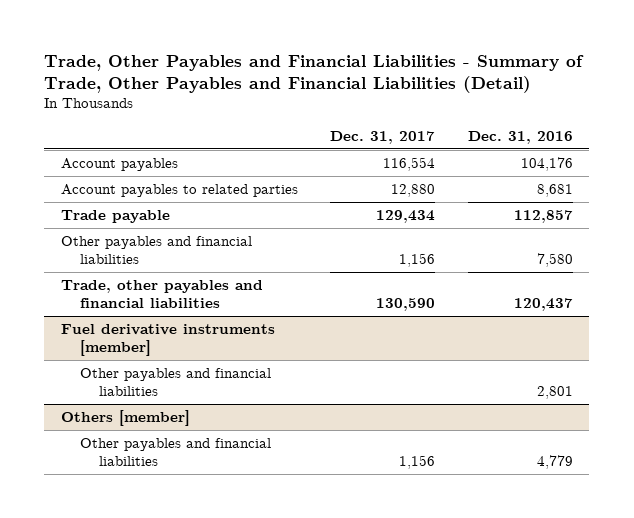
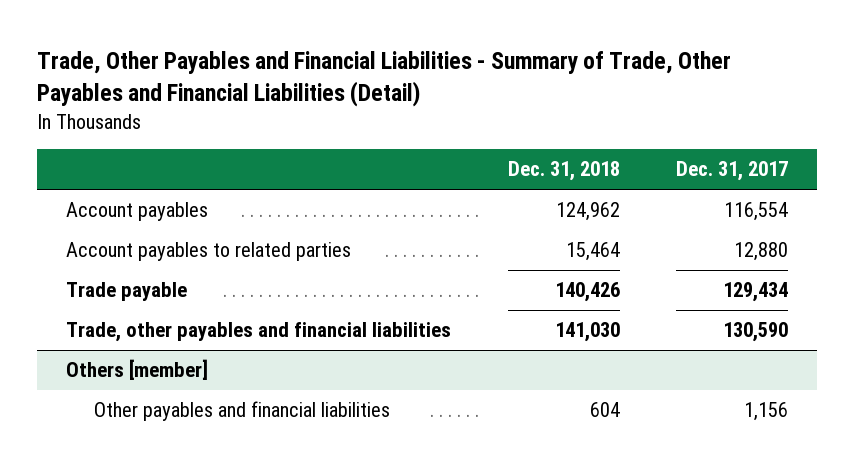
[467,130,573,144] Dec. 31, 2016 -> none
none -> [507,161,620,182] Dec. 31, 2018
[60,235,252,264] Other payables and financial liabilities -> none
[60,323,275,356] Fuel derivative instruments [member] -> none
[79,367,271,396] Other payables and financial liabilities -> none

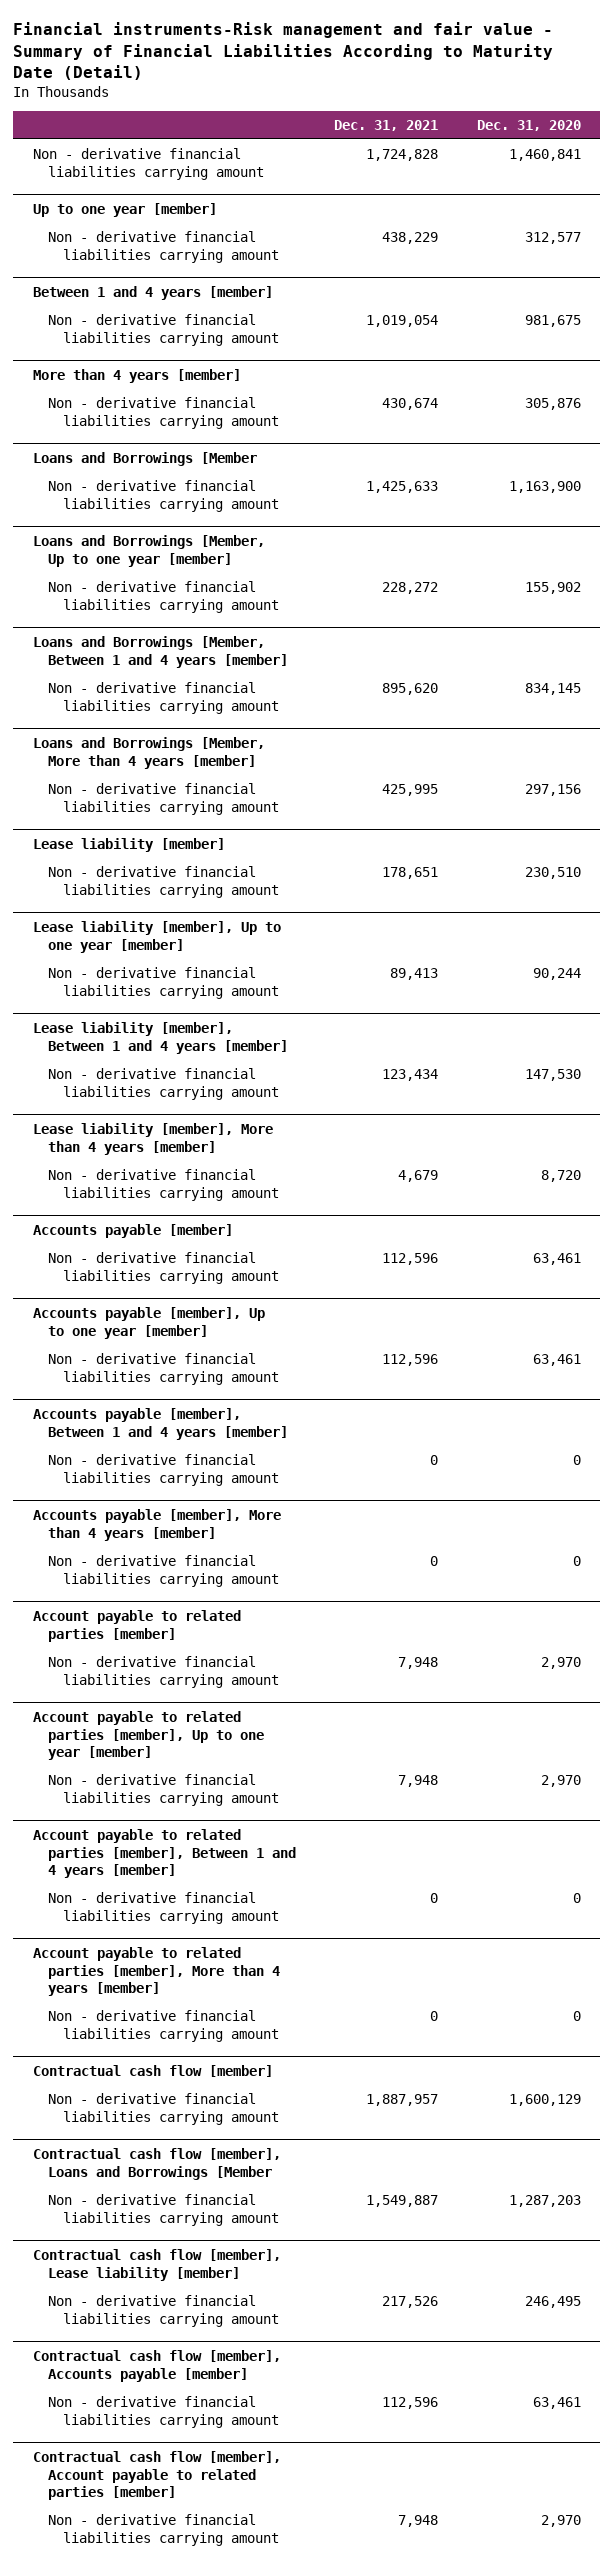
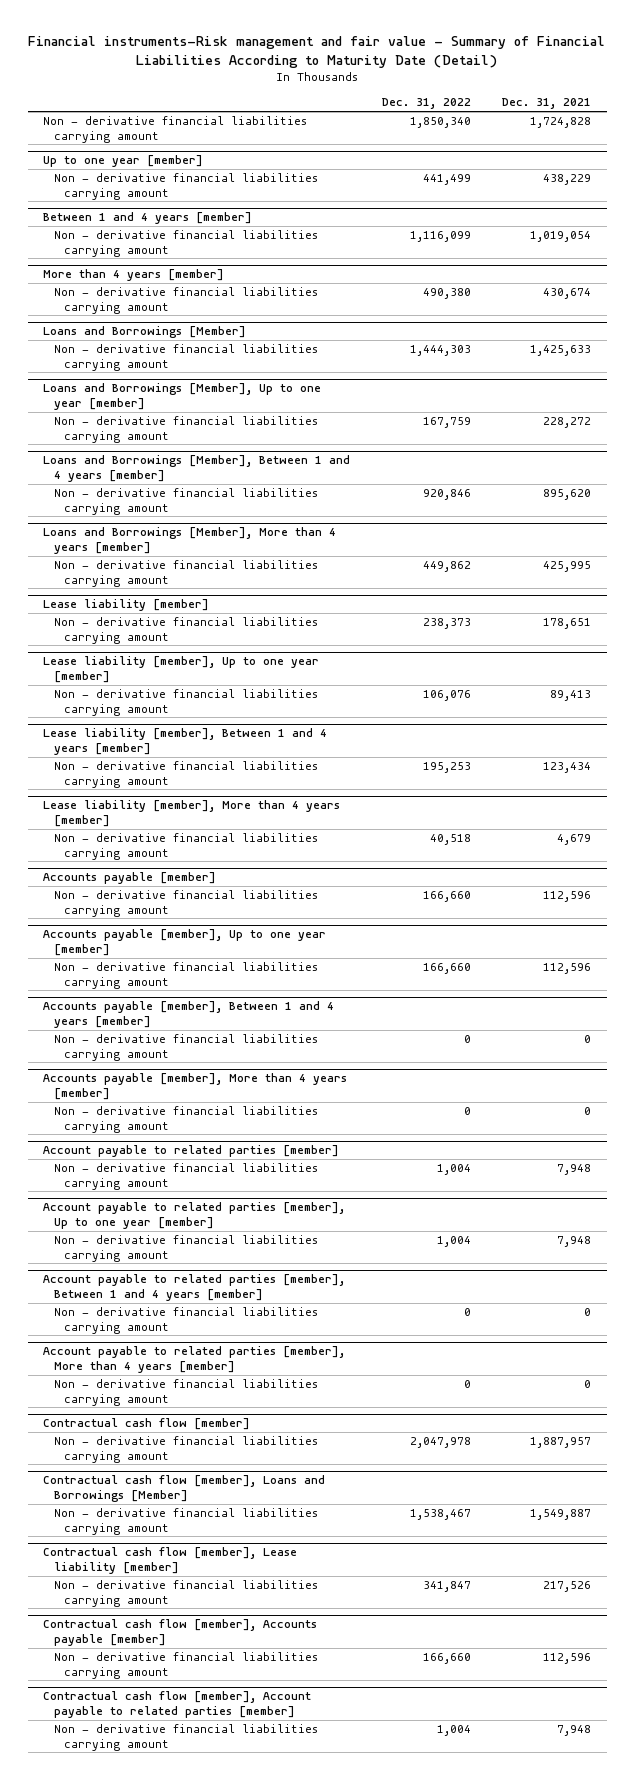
[476,119,581,131] Dec. 31, 2020 -> none
none -> [381,98,471,110] Dec. 31, 2022
[32,451,257,466] Loans and Borrowings [Member -> [43,326,247,339] Loans and Borrowings [Member]
[32,534,265,567] Loans and Borrowings [Member, Up to one year [member] -> [43,383,322,411] Loans and Borrowings [Member], Up to one year [member]
[32,635,288,668] Loans and Borrowings [Member, Between 1 and 4 years [member] -> [43,455,351,483] Loans and Borrowings [Member], Between 1 and 4 years [member]
[32,736,265,769] Loans and Borrowings [Member, More than 4 years [member] -> [43,527,337,555] Loans and Borrowings [Member], More than 4 years [member]
[32,2147,281,2180] Contractual cash flow [member], Loans and Borrowings [Member -> [43,1475,326,1503] Contractual cash flow [member], Loans and Borrowings [Member]

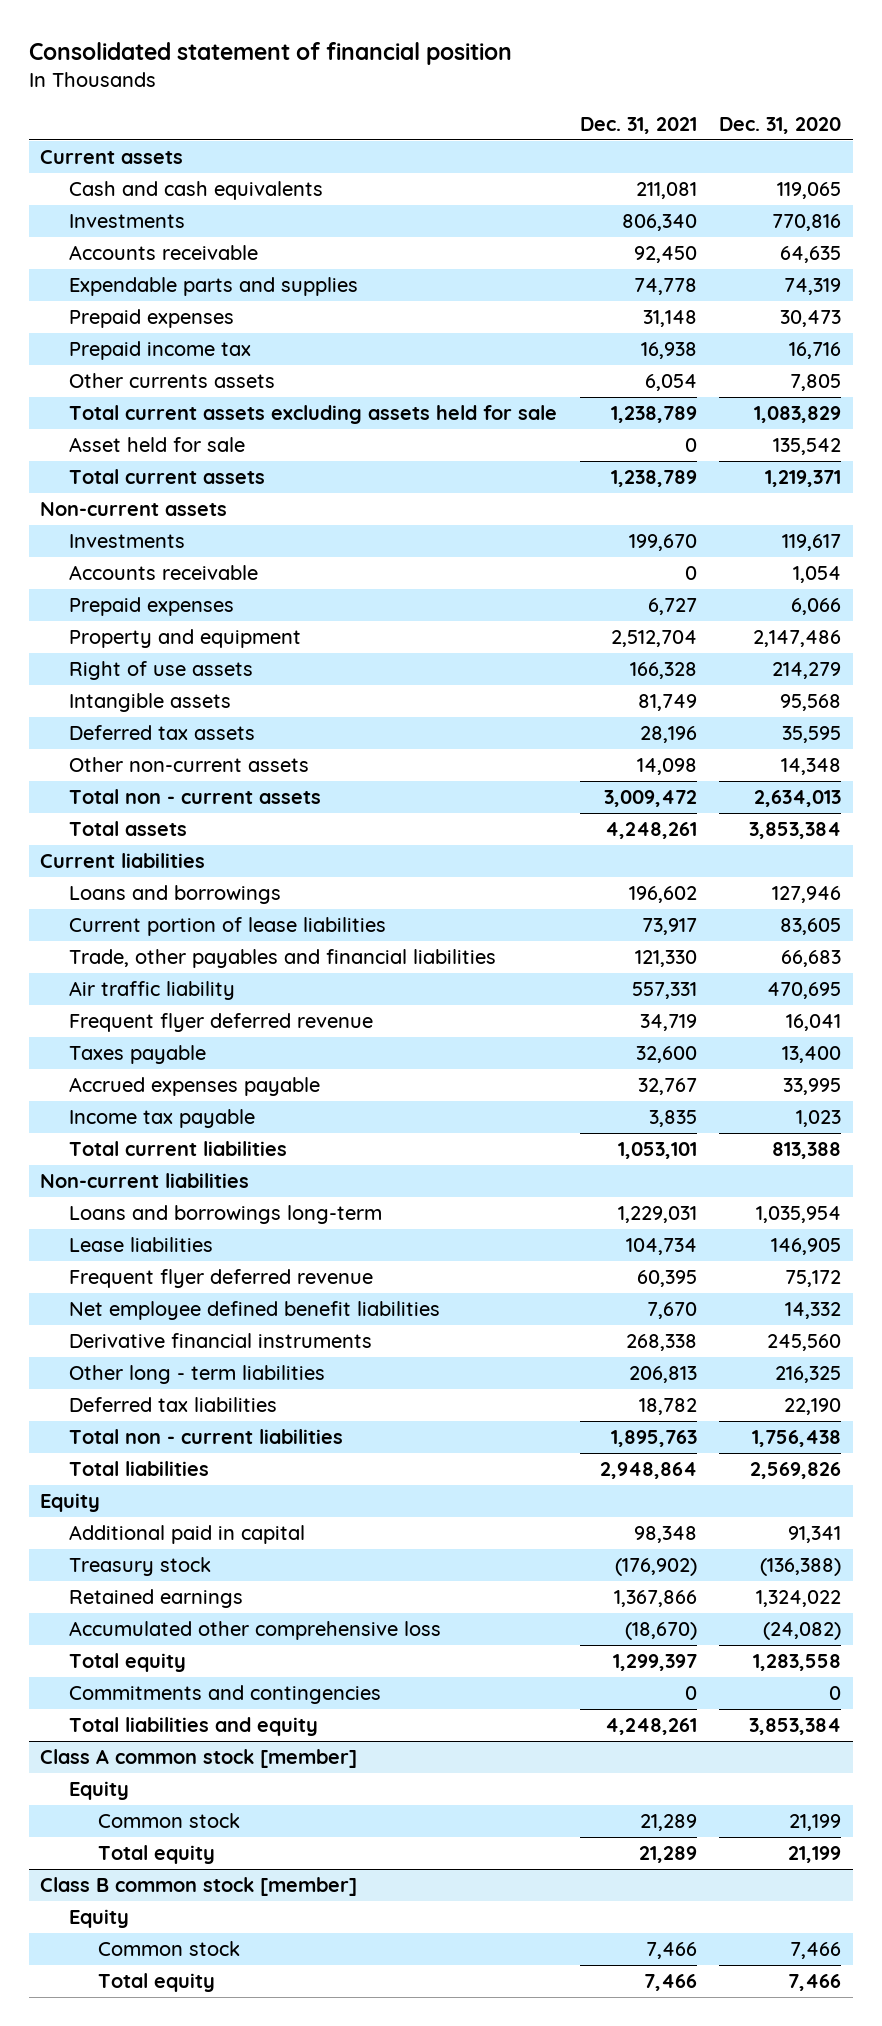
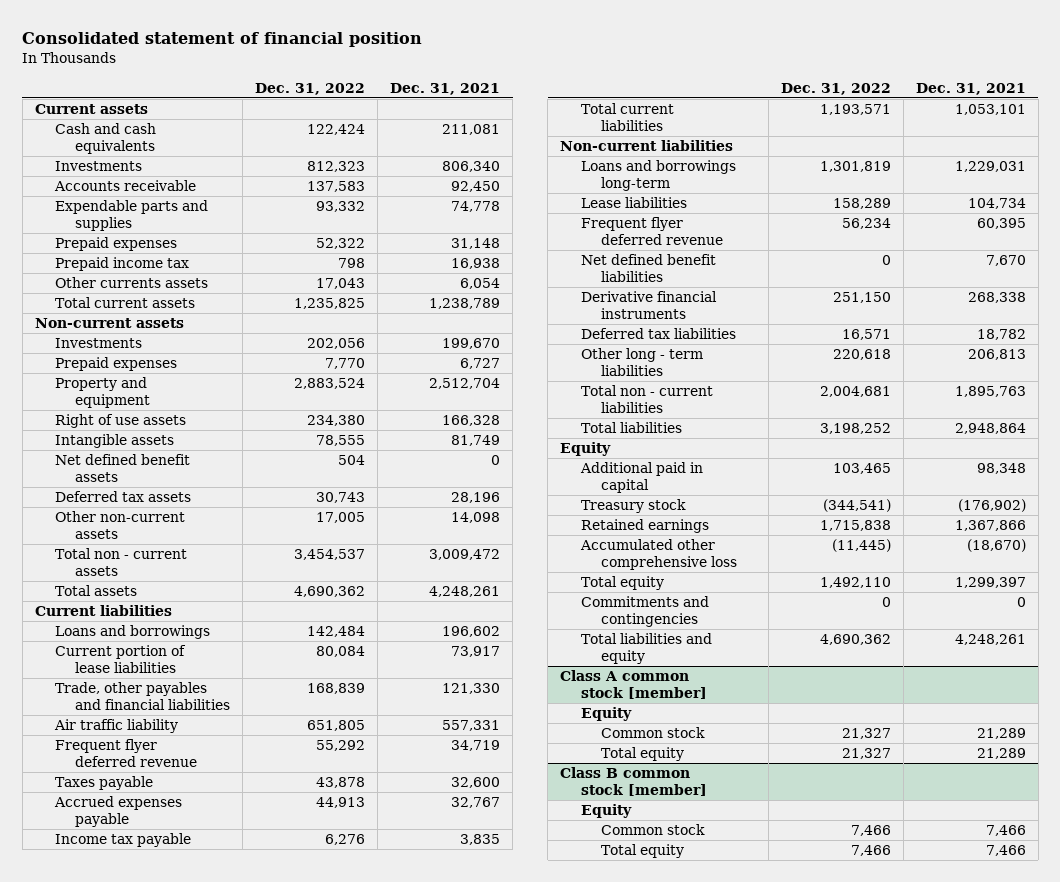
[719,116,842,134] Dec. 31, 2020 -> none
none -> [255,82,366,95] Dec. 31, 2022
[69,405,558,425] Total current assets excluding assets held for sale -> none
[69,437,246,453] Asset held for sale -> none
[69,565,259,581] Accounts receivable -> none
none -> [55,454,191,482] Net defined benefit assets
[69,1301,441,1321] Net employee defined benefit liabilities -> [580,254,716,282] Net defined benefit liabilities
[69,1365,326,1385] Other long - term liabilities -> [580,348,703,376] Other long - term liabilities

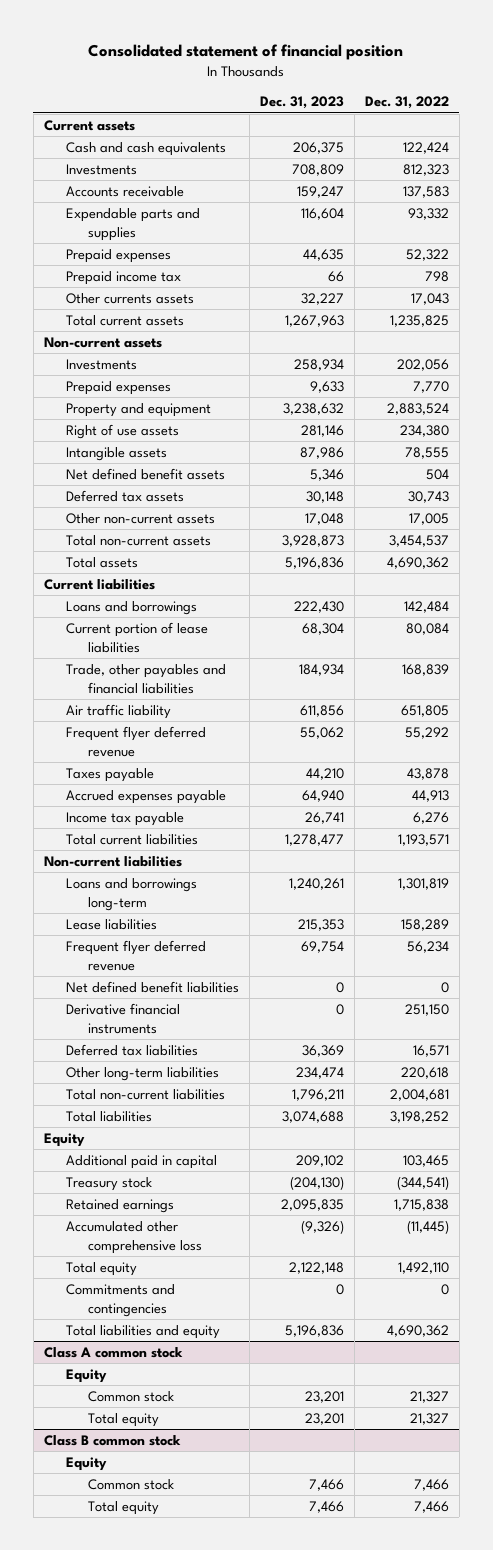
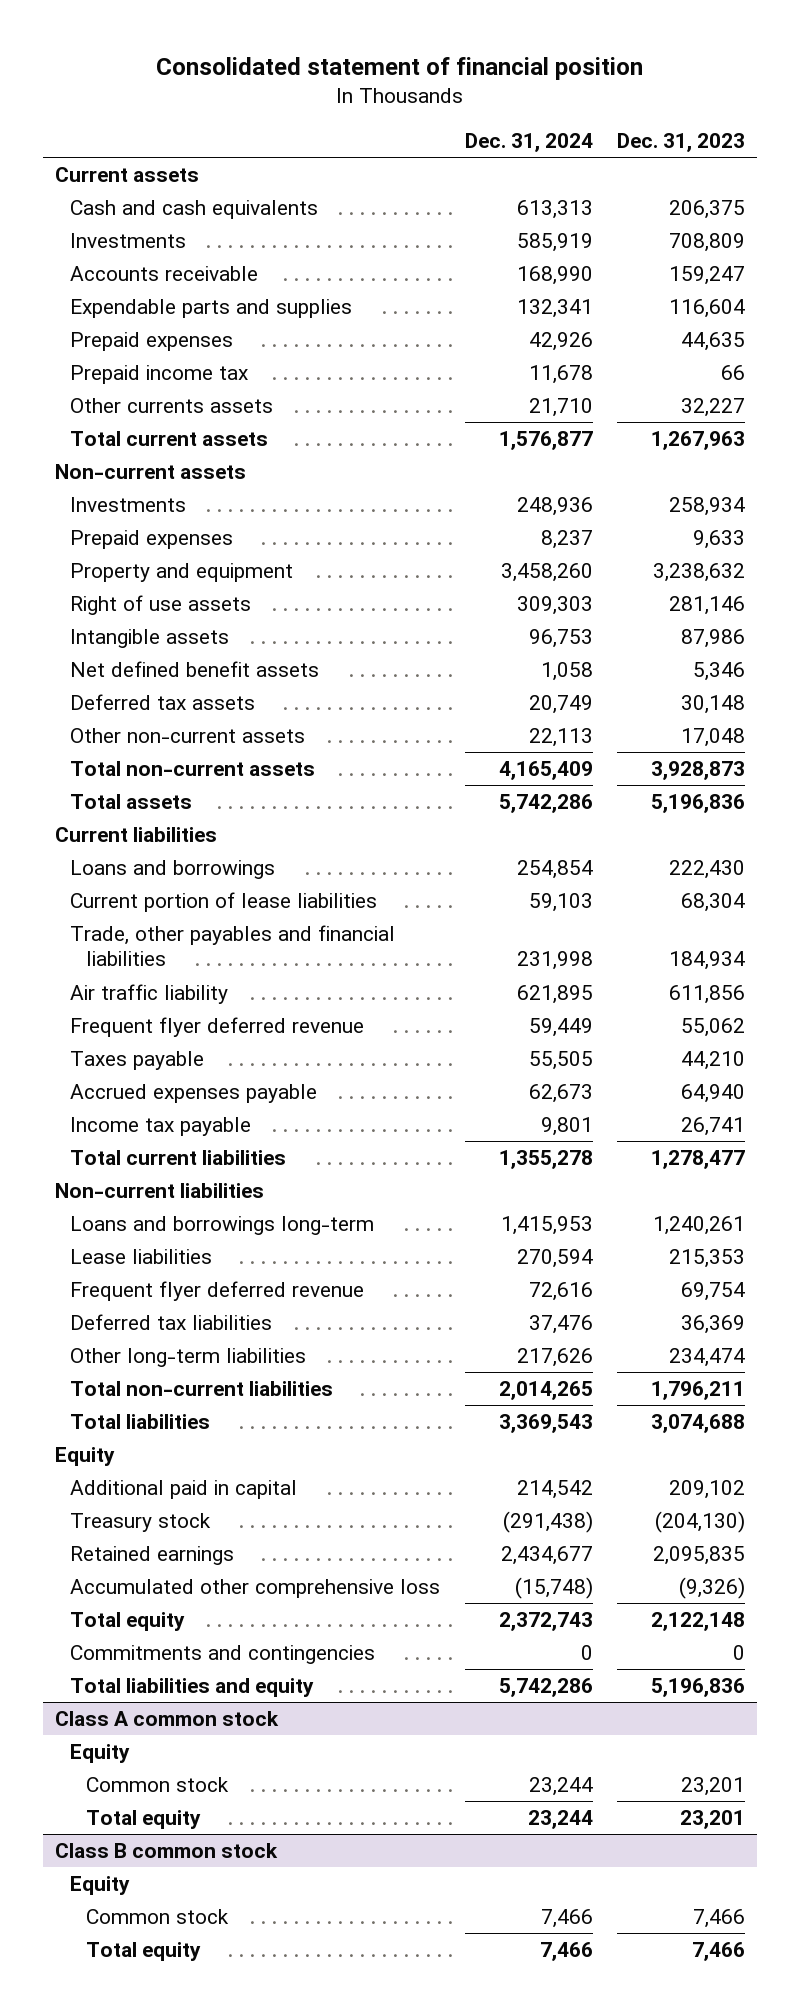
[364,96,449,110] Dec. 31, 2022 -> none
none -> [464,133,593,153] Dec. 31, 2024
[65,981,239,994] Net defined benefit liabilities -> none
[65,1003,180,1034] Derivative financial instruments -> none

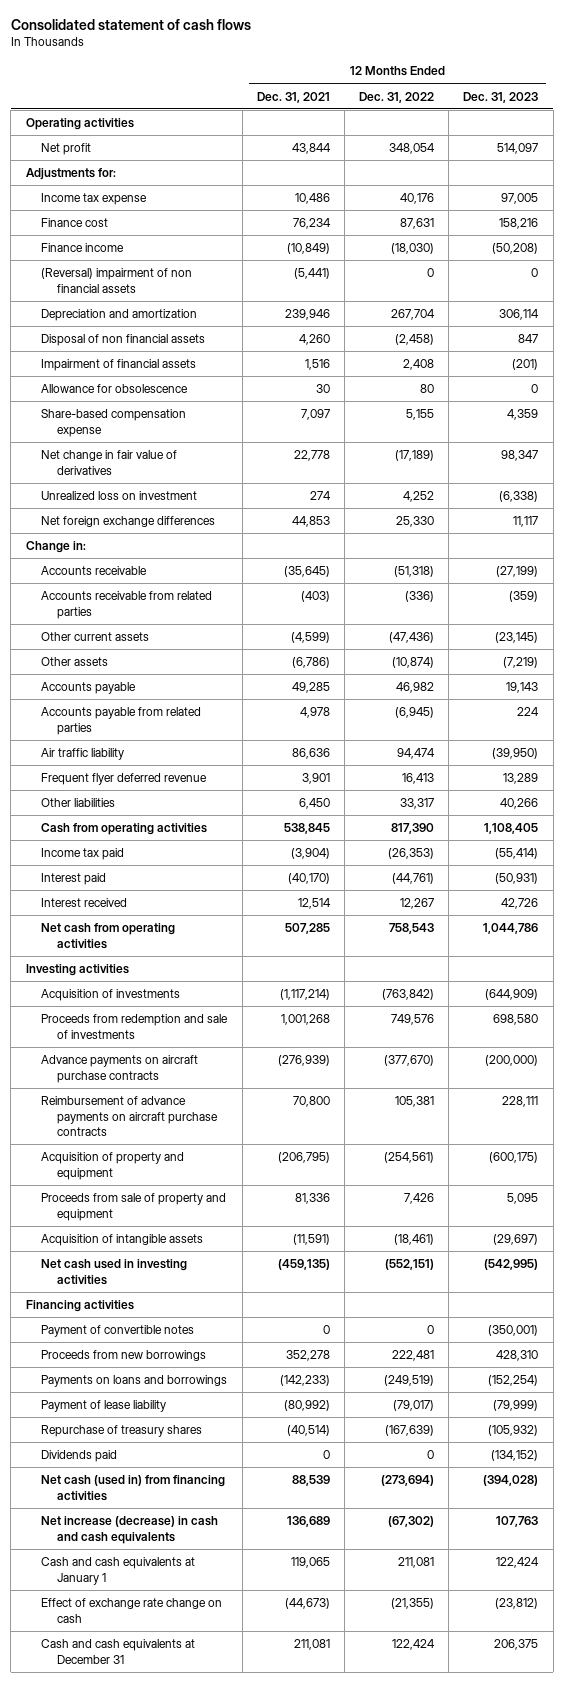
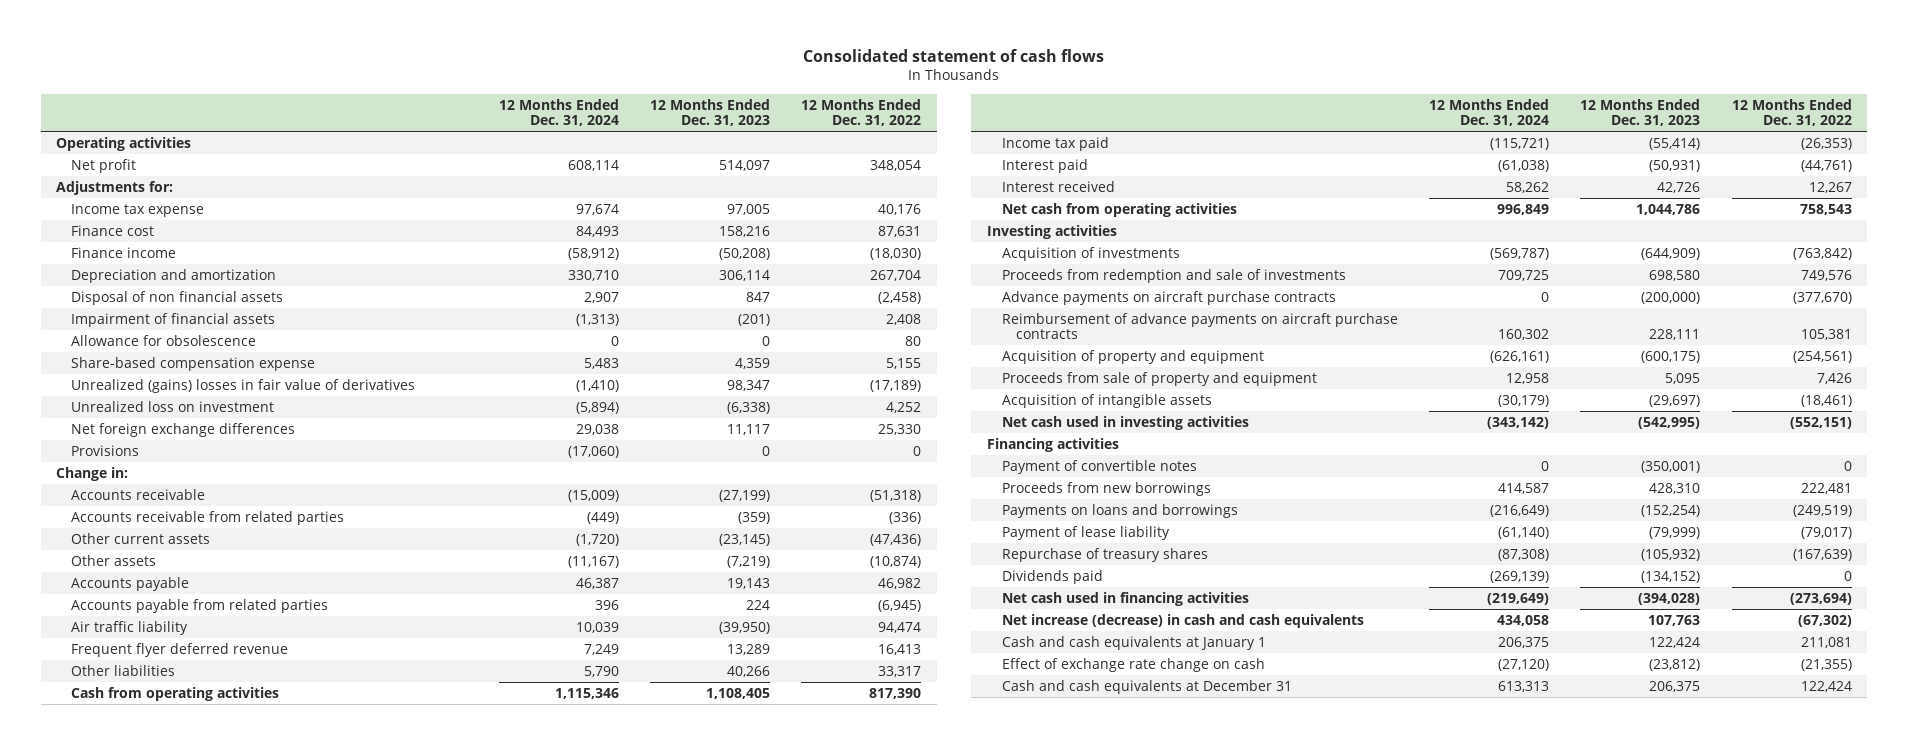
[256,91,330,103] Dec. 31, 2021 -> none
none -> [498,98,619,127] 12 Months Ended Dec. 31, 2024
[41,267,193,293] (Reversal) impairment of non financial assets -> none
[41,449,178,475] Net change in fair value of derivatives -> [71,378,416,393] Unrealized (gains) losses in fair value of derivatives
none -> [71,444,140,456] Provisions
[41,1474,226,1501] Net cash (used in) from financing activities -> [1001,591,1249,606] Net cash used in financing activities

